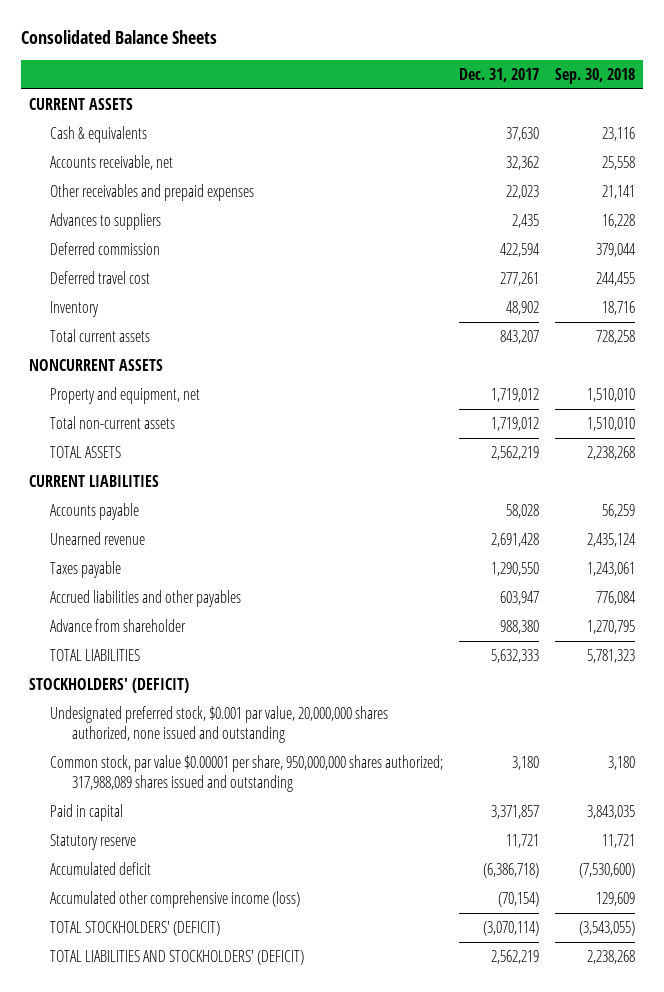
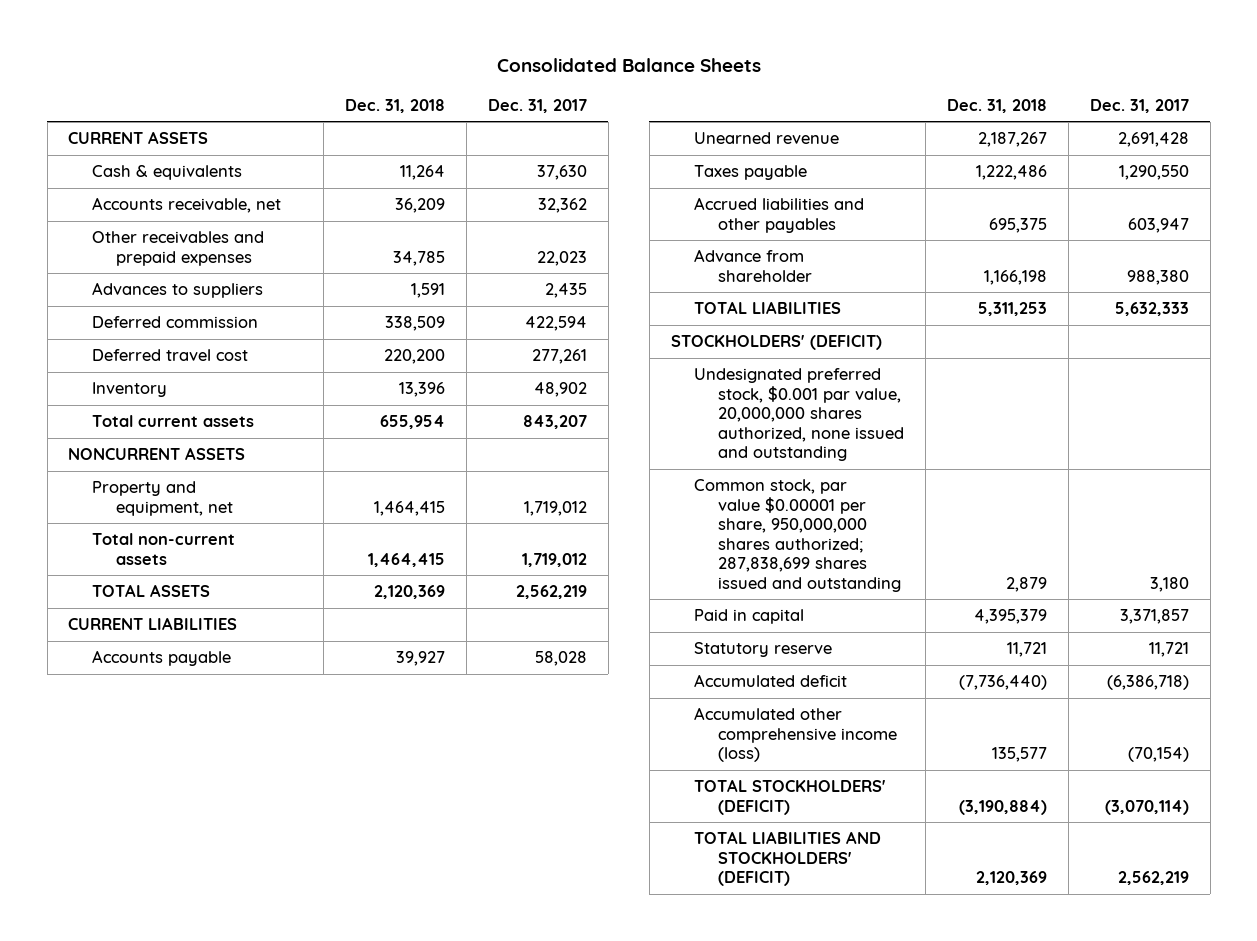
[555,67,636,84] Sep. 30, 2018 -> none
none -> [344,98,445,113] Dec. 31, 2018
[50,754,444,792] Common stock, par value $0.00001 per share, 950,000,000 shares authorized; 317,988,089 shares issued and outstanding -> [694,479,902,592] Common stock, par value $0.00001 per share, 950,000,000 shares authorized; 287,838,699 shares issued and outstanding

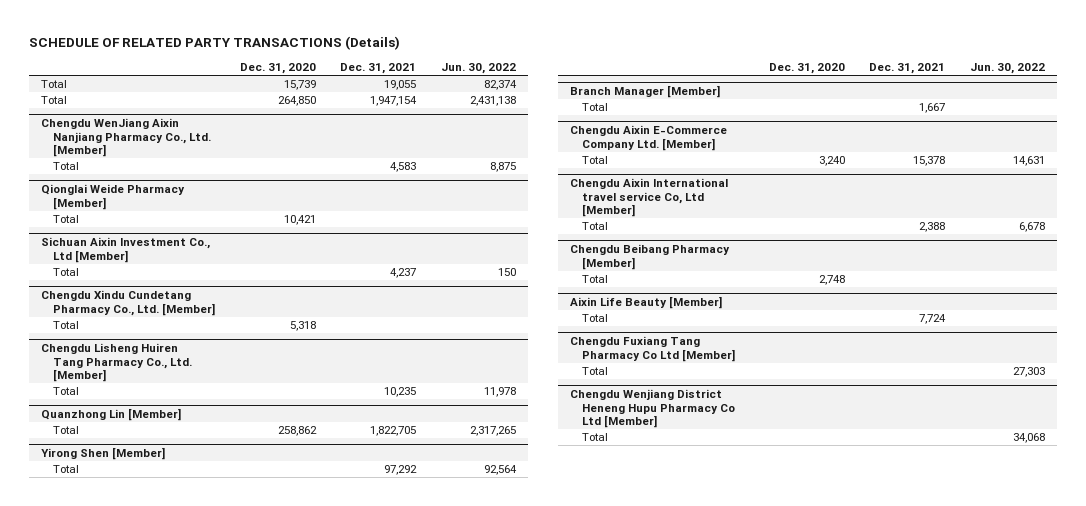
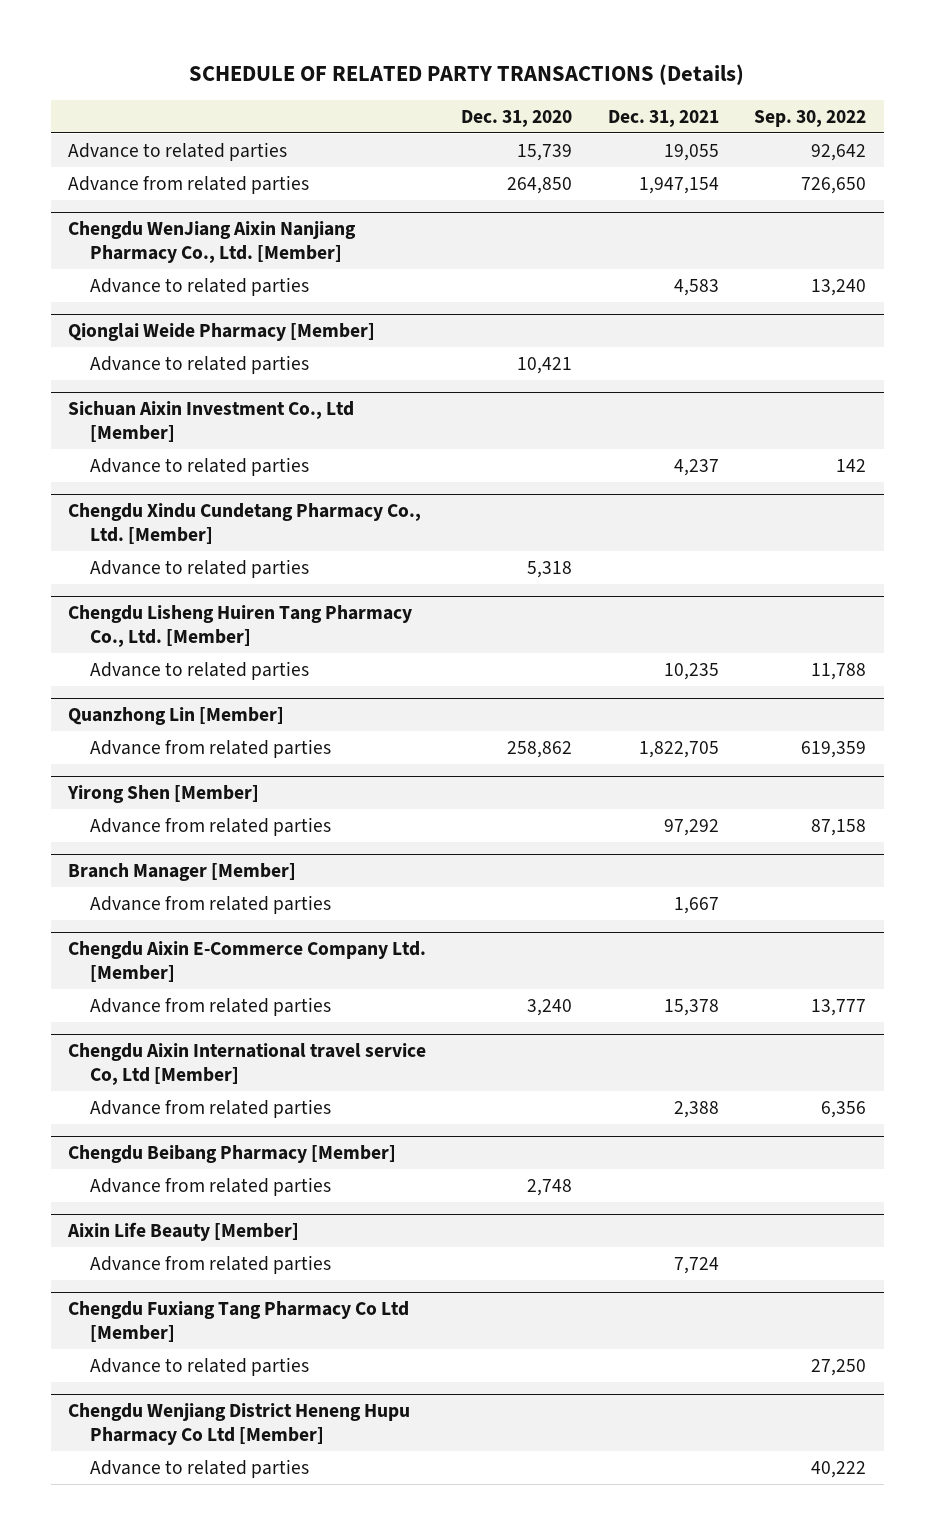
[440,62,516,74] Jun. 30, 2022 -> none
none -> [753,109,866,127] Sep. 30, 2022
[40,80,67,89] Total -> [68,141,288,161] Advance to related parties
[40,96,67,105] Total -> [68,174,310,194] Advance from related parties
[53,162,80,171] Total -> [89,276,309,296] Advance to related parties
[53,215,80,224] Total -> [89,354,309,374] Advance to related parties
[53,268,80,277] Total -> [89,456,309,476] Advance to related parties
[53,321,80,330] Total -> [89,558,309,578] Advance to related parties
[53,387,80,396] Total -> [89,660,309,680] Advance to related parties
[53,426,80,435] Total -> [89,738,331,758] Advance from related parties
[53,465,80,474] Total -> [89,816,331,836] Advance from related parties
[582,103,609,112] Total -> [89,894,331,914] Advance from related parties
[582,156,609,165] Total -> [89,996,331,1016] Advance from related parties
[582,222,609,231] Total -> [89,1098,331,1118] Advance from related parties
[582,275,609,284] Total -> [89,1176,331,1196] Advance from related parties
[582,314,609,323] Total -> [89,1254,331,1274] Advance from related parties
[582,367,609,376] Total -> [89,1356,309,1376] Advance to related parties
[582,433,609,442] Total -> [89,1458,309,1478] Advance to related parties

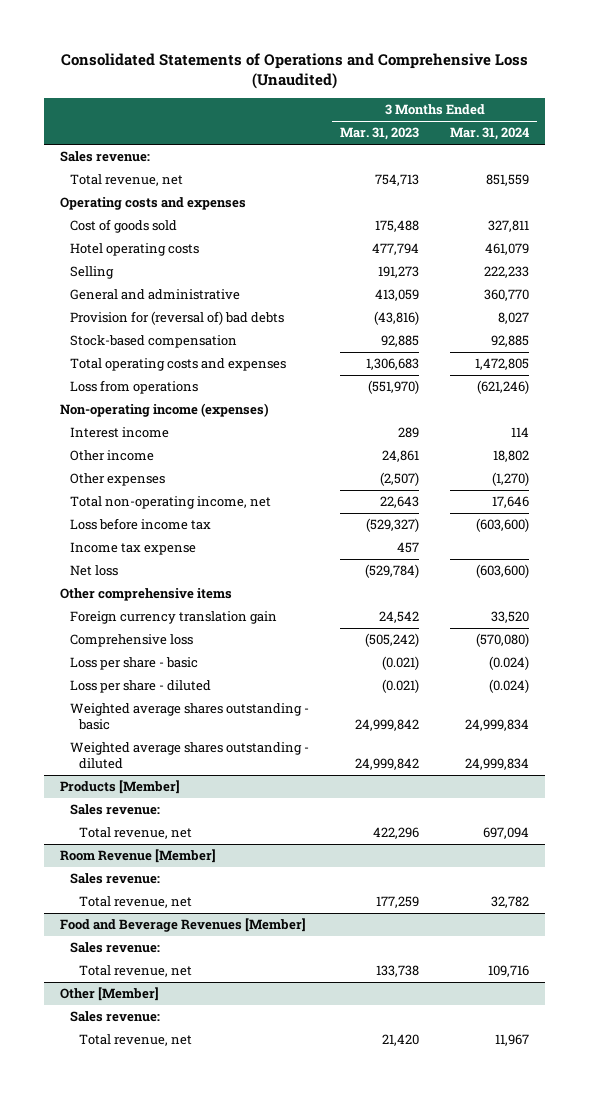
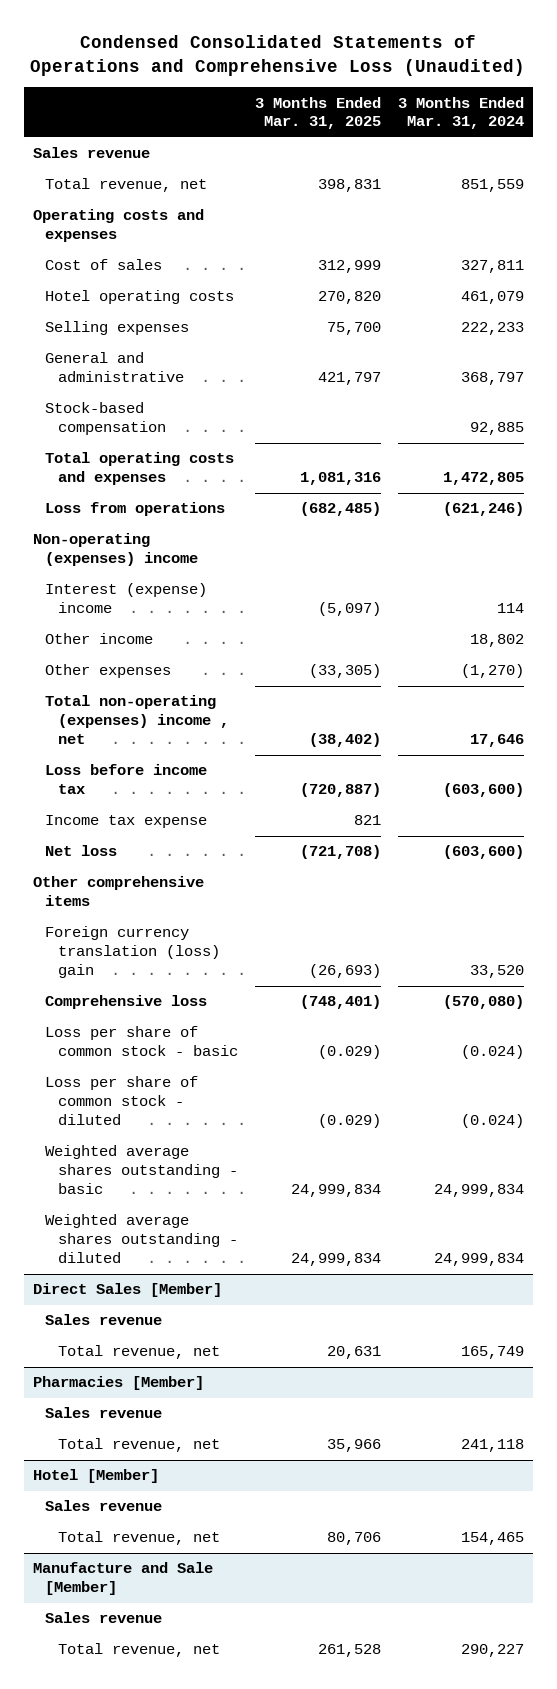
[60,52,528,89] Consolidated Statements of Operations and Comprehensive Loss (Unaudited) -> [30,34,526,76] Condensed Consolidated Statements of Operations and Comprehensive Loss (Unaudited)
[340,127,420,141] Mar. 31, 2023 -> none
none -> [254,96,381,130] 3 Months Ended Mar. 31, 2025
[60,151,151,163] Sales revenue: -> [32,147,150,159] Sales revenue
[69,219,177,234] Cost of goods sold -> [45,259,163,271] Cost of sales
[69,311,284,326] Provision for (reversal of) bad debts -> none
[69,266,114,280] Selling -> [45,321,190,336] Selling expenses
[484,289,530,302] 360,770 -> [461,372,525,386] 368,797
[60,403,270,418] Non-operating income (expenses) -> [32,533,199,567] Non-operating (expenses) income
[69,427,169,439] Interest income -> [45,583,208,614] Interest (expense) income
[69,496,271,510] Total non-operating income, net -> [45,695,229,745] Total non-operating (expenses) income , net
[69,611,277,625] Foreign currency translation gain -> [45,926,220,979] Foreign currency translation (loss) gain
[69,657,198,671] Loss per share - basic -> [45,1026,238,1057] Loss per share of common stock - basic
[69,680,211,694] Loss per share - diluted -> [45,1076,199,1126] Loss per share of common stock - diluted
[60,780,181,795] Products [Member] -> none
[60,849,217,864] Room Revenue [Member] -> none
[60,918,307,933] Food and Beverage Revenues [Member] -> none
[60,987,160,1002] Other [Member] -> none
none -> [32,1283,222,1298] Direct Sales [Member]
[69,804,160,816] Sales revenue: -> [45,1314,163,1326] Sales revenue
[483,827,530,840] 697,094 -> [461,1346,525,1360] 165,749
none -> [32,1376,204,1391] Pharmacies [Member]
[69,873,160,885] Sales revenue: -> [45,1407,163,1419] Sales revenue
[491,896,530,909] 32,782 -> [461,1439,525,1453] 241,118
none -> [32,1469,159,1484] Hotel [Member]
[69,942,160,954] Sales revenue: -> [45,1500,163,1512] Sales revenue
[488,965,530,978] 109,716 -> [461,1532,525,1546] 154,465
none -> [32,1562,213,1596] Manufacture and Sale [Member]
[69,1011,160,1023] Sales revenue: -> [45,1612,163,1624] Sales revenue
[495,1034,530,1047] 11,967 -> [461,1644,525,1658] 290,227

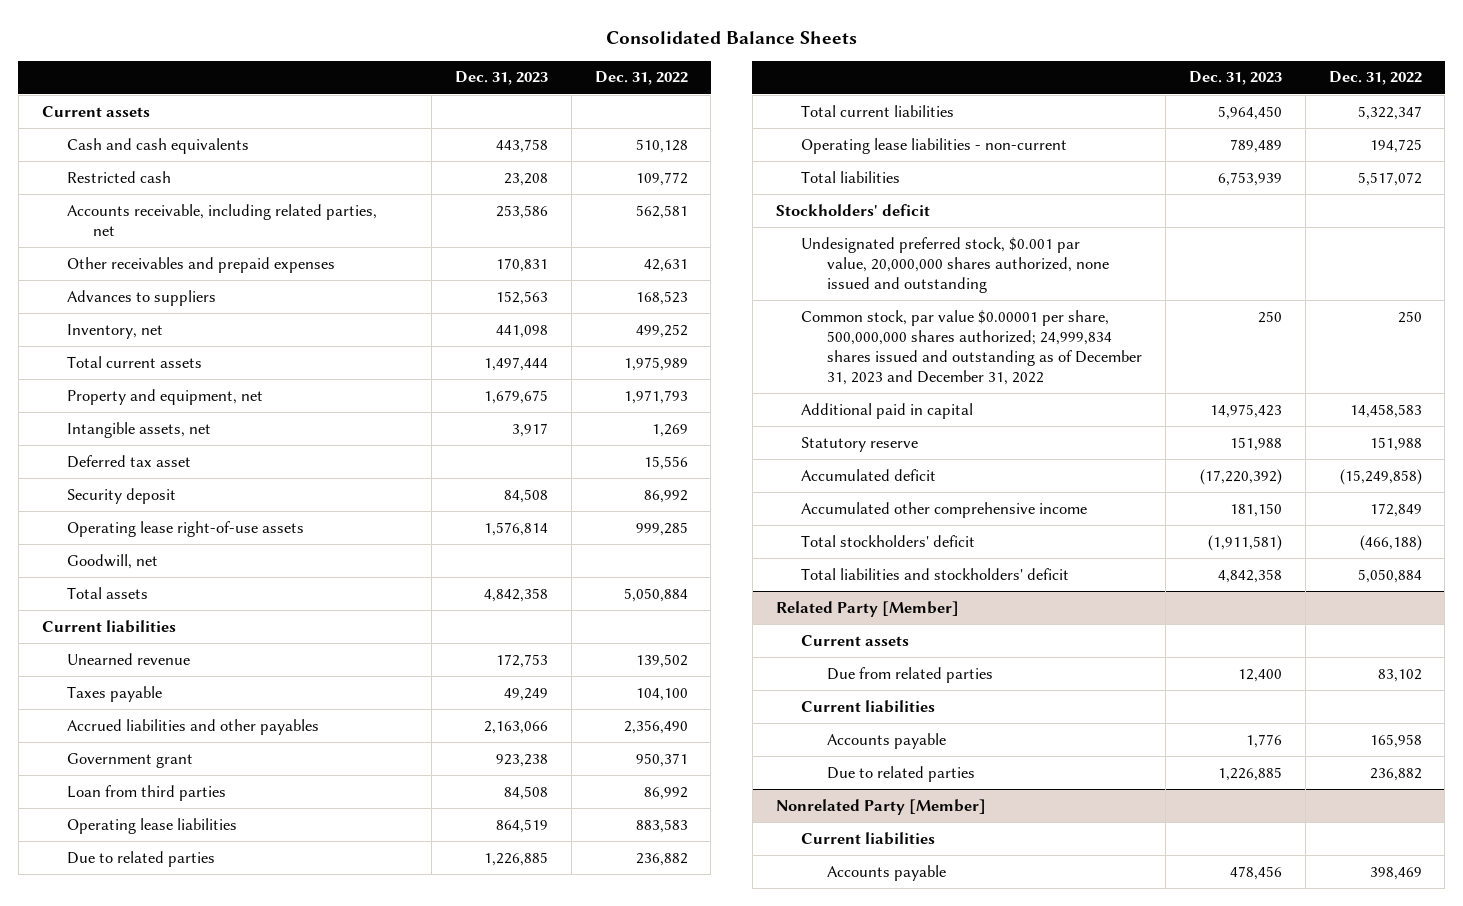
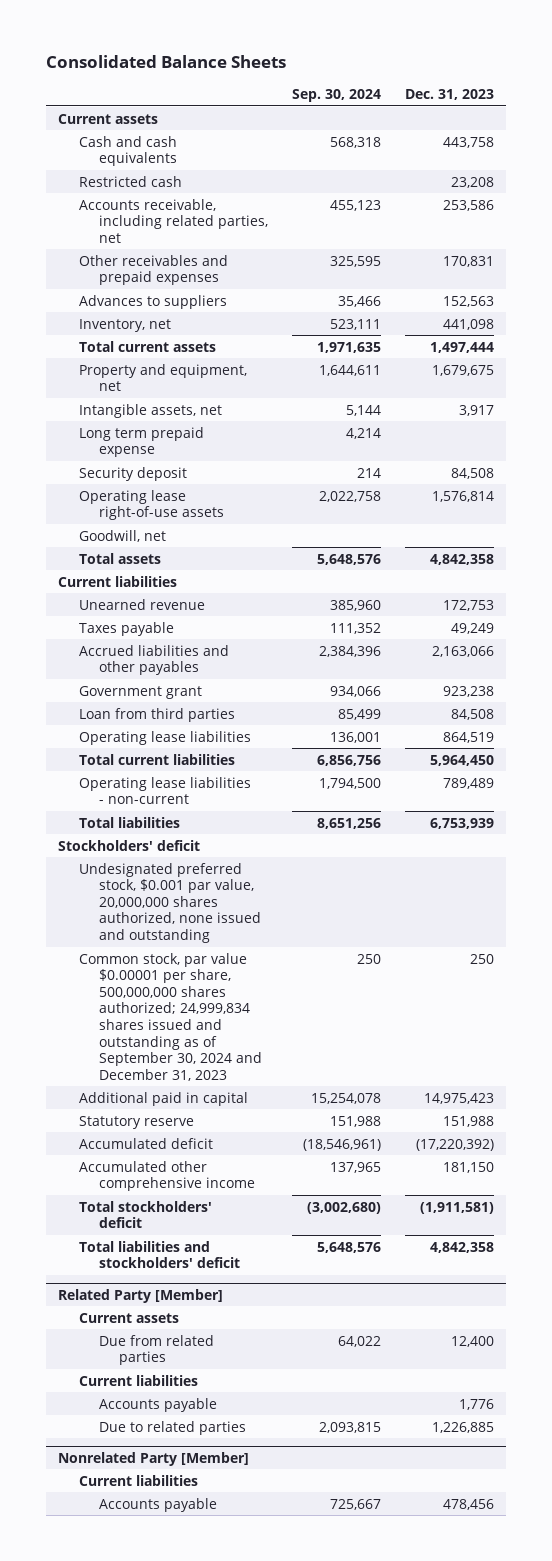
[594,71,688,86] Dec. 31, 2022 -> none
none -> [291,89,381,103] Sep. 30, 2024
[67,454,192,468] Deferred tax asset -> none
none -> [78,426,204,458] Long term prepaid expense
[67,850,216,867] Due to related parties -> none
[801,309,1143,385] Common stock, par value $0.00001 per share, 500,000,000 shares authorized; 24,999,834 shares issued and outstanding as of December 31, 2023 and December 31, 2022 -> [78,952,263,1081] Common stock, par value $0.00001 per share, 500,000,000 shares authorized; 24,999,834 shares issued and outstanding as of September 30, 2024 and December 31, 2023

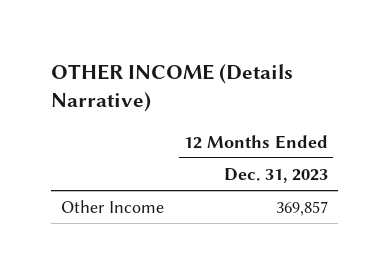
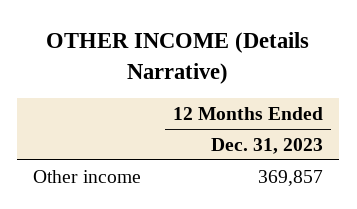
[60,200,164,214] Other Income -> [33,169,142,183] Other income

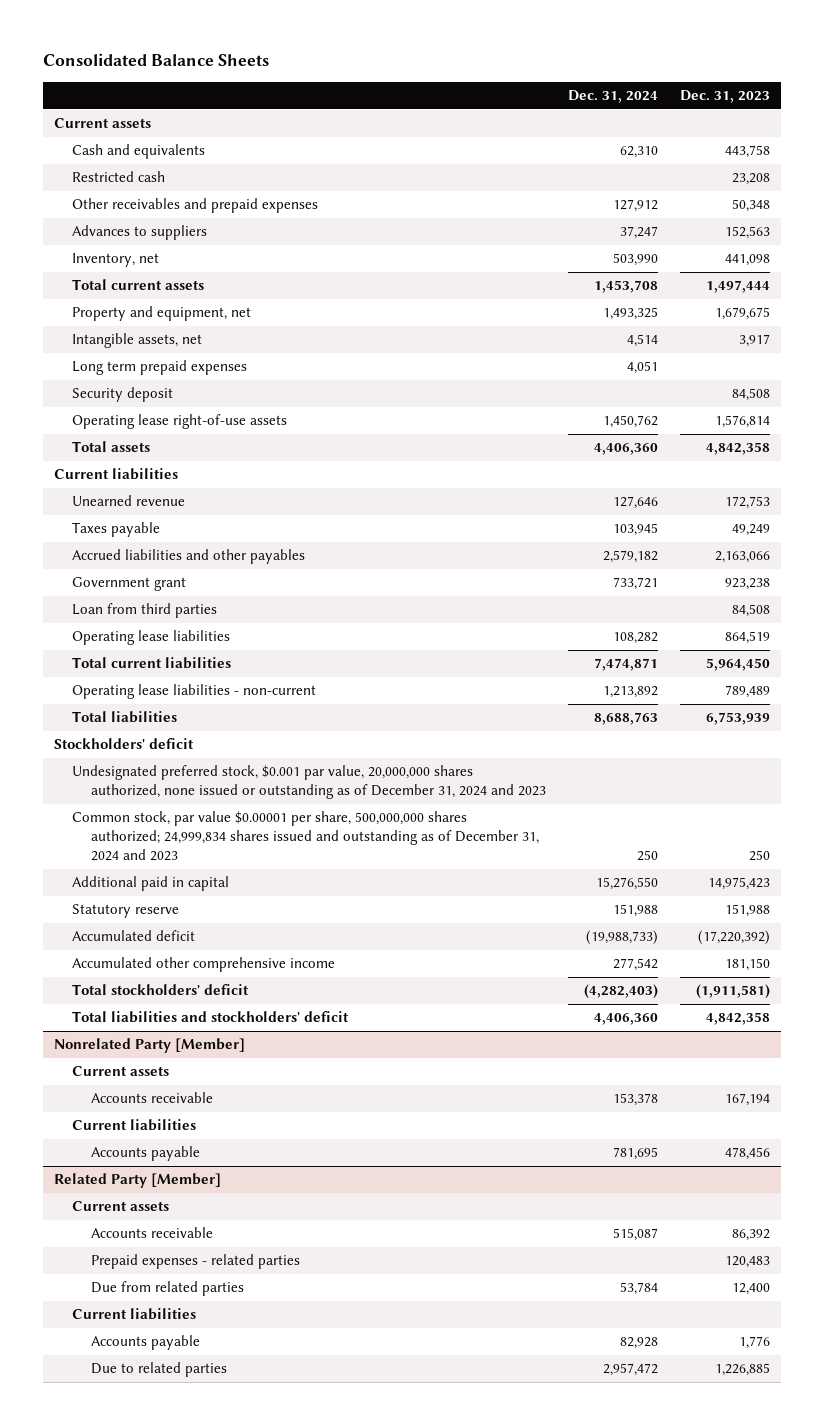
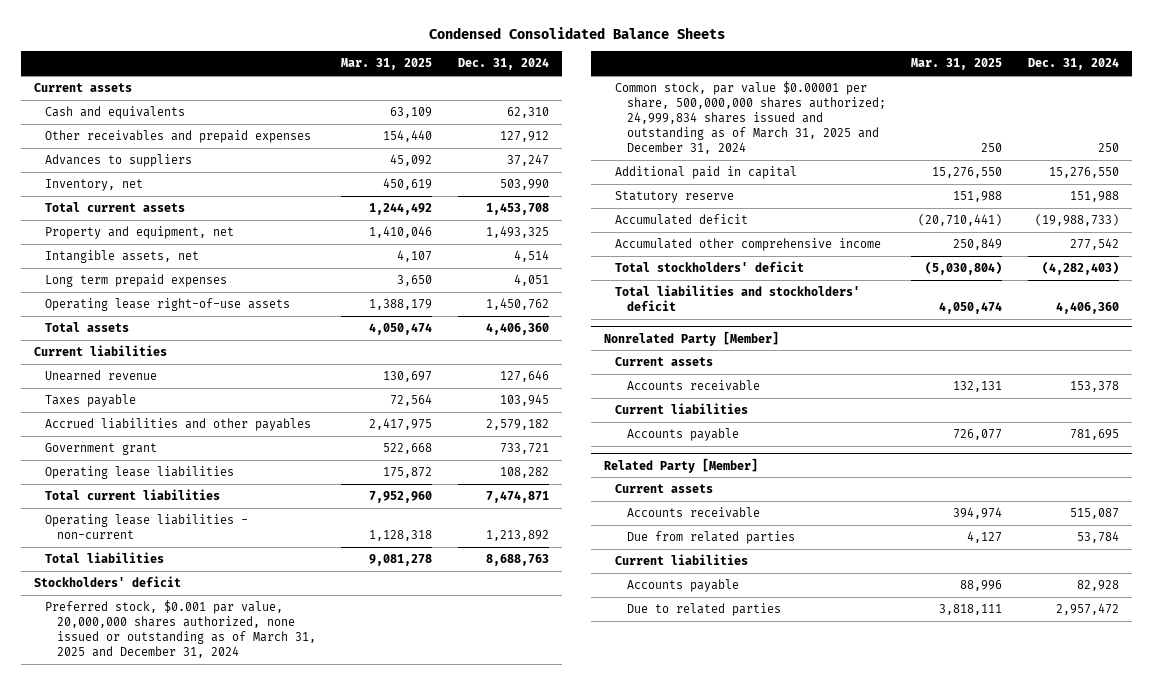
[43,53,270,67] Consolidated Balance Sheets -> [428,27,725,40] Condensed Consolidated Balance Sheets
[679,89,770,103] Dec. 31, 2023 -> none
none -> [341,58,433,71] Mar. 31, 2025
[72,171,166,183] Restricted cash -> none
[72,387,174,403] Security deposit -> none
[72,603,218,619] Loan from third parties -> none
[72,765,546,800] Undesignated preferred stock, $0.001 par value, 20,000,000 shares authorized, none issued or outstanding as of December 31, 2024 and 2023 -> [45,600,316,658] Preferred stock, $0.001 par value, 20,000,000 shares authorized, none issued or outstanding as of March 31, 2025 and December 31, 2024
[72,811,539,862] Common stock, par value $0.00001 per share, 500,000,000 shares authorized; 24,999,834 shares issued and outstanding as of December 31, 2024 and 2023 -> [615,81,886,154] Common stock, par value $0.00001 per share, 500,000,000 shares authorized; 24,999,834 shares issued and outstanding as of March 31, 2025 and December 31, 2024
[90,1254,300,1270] Prepaid expenses - related parties -> none

